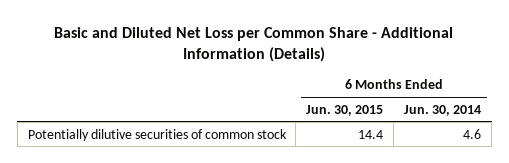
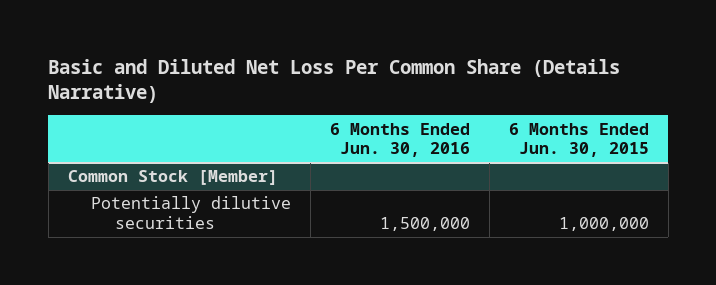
[54,27,454,63] Basic and Diluted Net Loss per Common Share - Additional Information (Details) -> [48,58,621,103] Basic and Diluted Net Loss Per Common Share (Details Narrative)
[404,104,482,116] Jun. 30, 2014 -> none
none -> [330,122,471,158] 6 Months Ended Jun. 30, 2016
none -> [67,170,278,186] Common Stock [Member]
[27,128,287,141] Potentially dilutive securities of common stock -> [91,196,292,230] Potentially dilutive securities
[358,129,384,139] 14.4 -> [558,217,649,232] 1,000,000

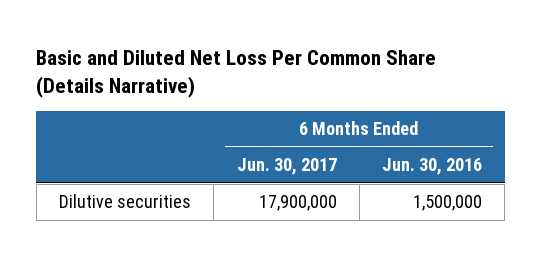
[508,122,649,158] 6 Months Ended Jun. 30, 2015 -> none
none -> [236,158,337,176] Jun. 30, 2017
[67,170,278,186] Common Stock [Member] -> none
[91,196,292,230] Potentially dilutive securities -> [59,194,192,209] Dilutive securities

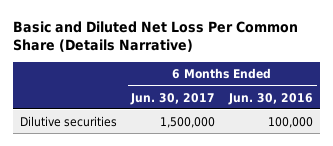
[258,195,337,212] 17,900,000 -> [160,116,216,128] 1,500,000
[413,195,483,212] 1,500,000 -> [268,116,314,128] 100,000

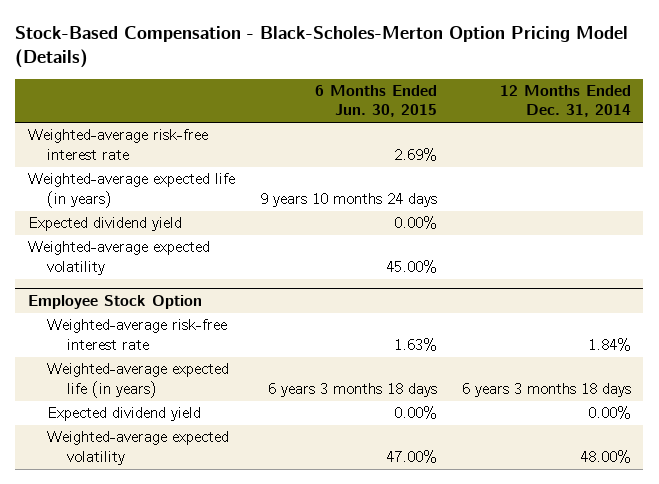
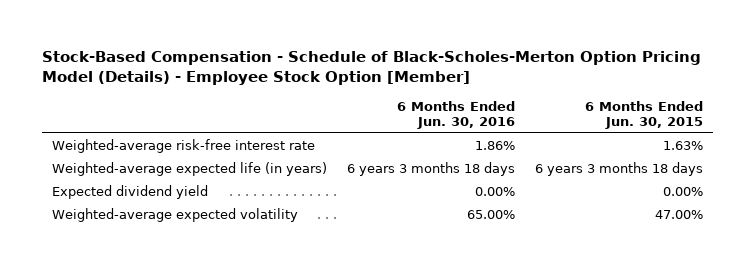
[15,26,629,69] Stock-Based Compensation - Black-Scholes-Merton Option Pricing Model (Details) -> [42,51,702,86] Stock-Based Compensation - Schedule of Black-Scholes-Merton Option Pricing Model (Details) - Employee Stock Option [Member]
[499,85,631,118] 12 Months Ended Dec. 31, 2014 -> none
none -> [397,101,516,130] 6 Months Ended Jun. 30, 2016
[27,129,208,160] Weighted-average risk-free interest rate -> none
[27,173,235,208] Weighted-average expected life (in years) -> none
[27,217,182,232] Expected dividend yield -> none
[27,241,210,275] Weighted-average expected volatility -> none
[27,295,202,310] Employee Stock Option -> none

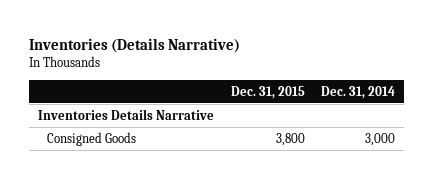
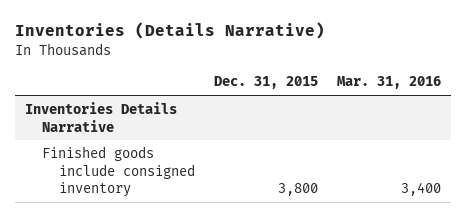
[321,85,396,99] Dec. 31, 2014 -> none
none -> [337,76,442,90] Mar. 31, 2016
[47,131,137,146] Consigned Goods -> [41,146,195,197] Finished goods include consigned inventory

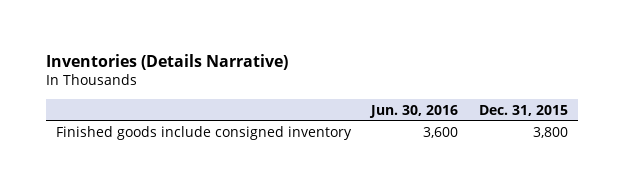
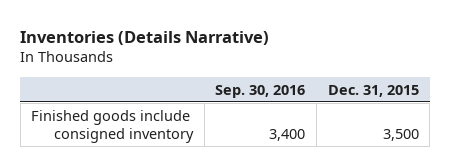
[369,104,459,118] Jun. 30, 2016 -> none
none -> [215,84,306,98] Sep. 30, 2016
[532,126,568,138] 3,800 -> [382,129,419,142] 3,500

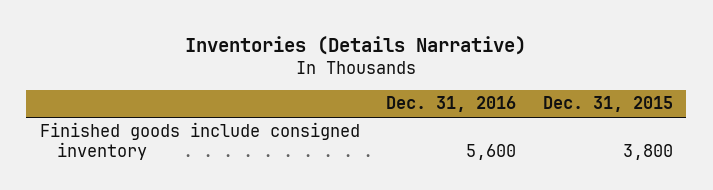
[215,84,306,98] Sep. 30, 2016 -> none
none -> [386,96,517,113] Dec. 31, 2016
[382,129,419,142] 3,500 -> [623,143,674,160] 3,800

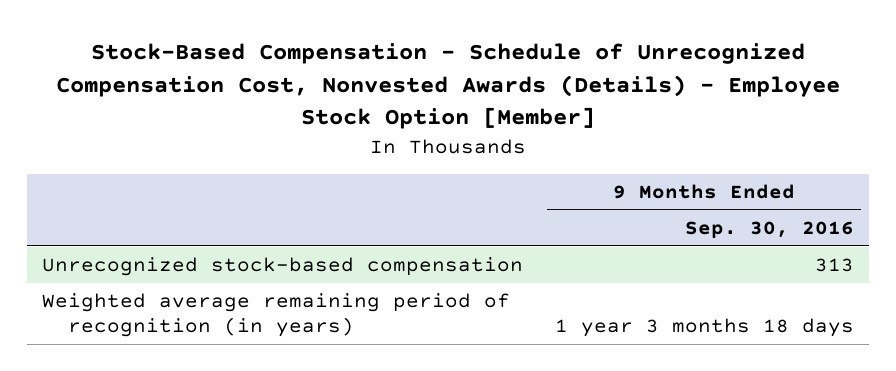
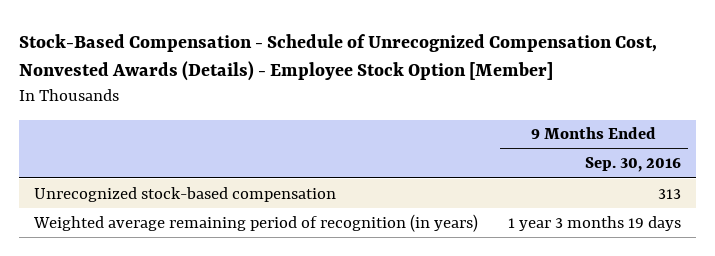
[554,318,854,338] 1 year 3 months 18 days -> [507,215,681,231] 1 year 3 months 19 days

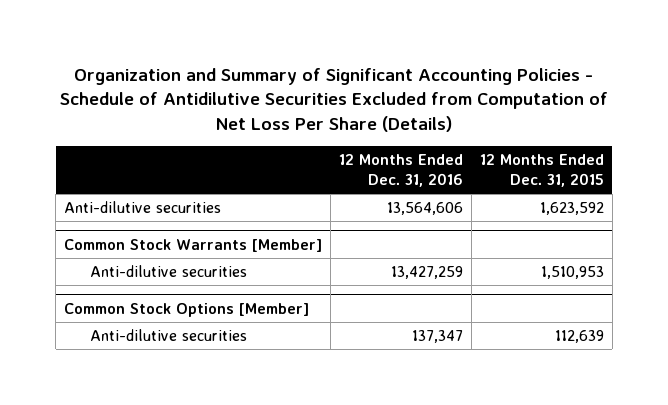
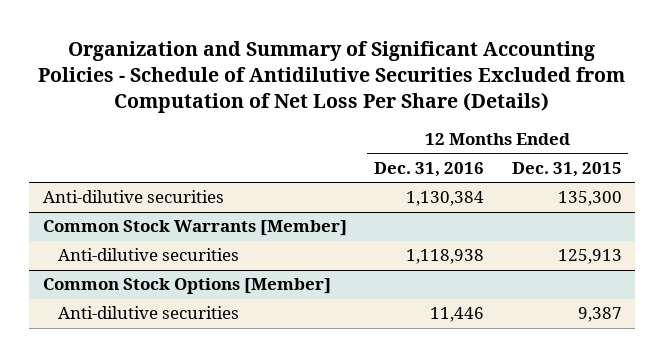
[387,202,464,216] 13,564,606 -> [406,191,485,207] 1,130,384
[539,202,604,216] 1,623,592 -> [557,191,622,207] 135,300
[391,266,464,280] 13,427,259 -> [406,249,485,265] 1,118,938
[540,266,604,280] 1,510,953 -> [557,249,622,265] 125,913
[412,330,464,344] 137,347 -> [430,307,485,323] 11,446
[554,330,604,344] 112,639 -> [577,307,622,323] 9,387

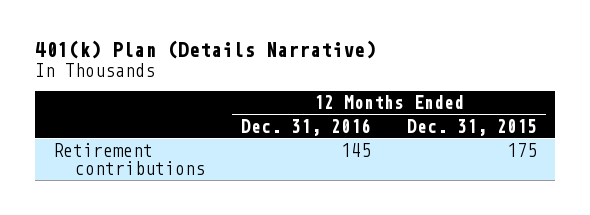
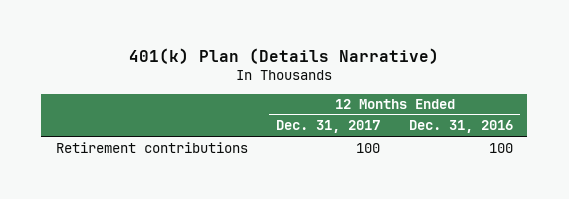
[407,118,538,136] Dec. 31, 2015 -> none
none -> [276,120,381,134] Dec. 31, 2017
[341,143,372,158] 145 -> [489,142,514,153] 100

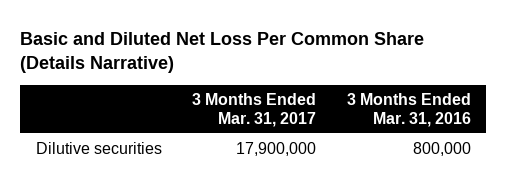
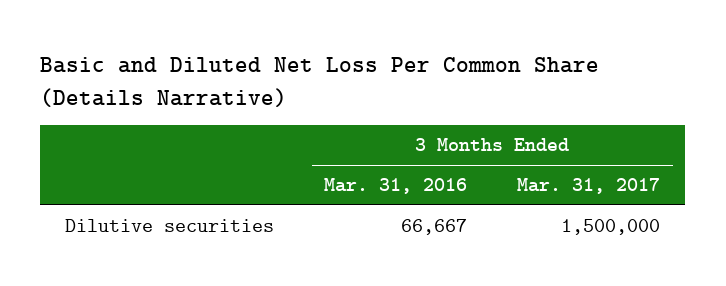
[236,141,317,156] 17,900,000 -> [561,219,661,236] 1,500,000
[413,141,472,156] 800,000 -> [401,219,468,236] 66,667

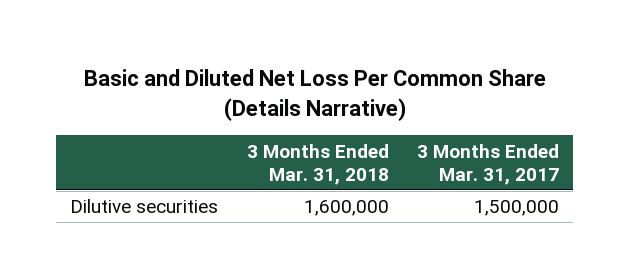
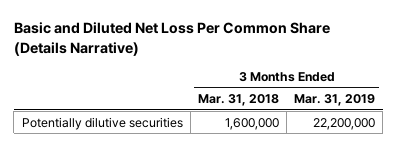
[416,143,559,186] 3 Months Ended Mar. 31, 2017 -> none
none -> [294,93,376,106] Mar. 31, 2019
[70,199,219,214] Dilutive securities -> [21,116,183,130] Potentially dilutive securities

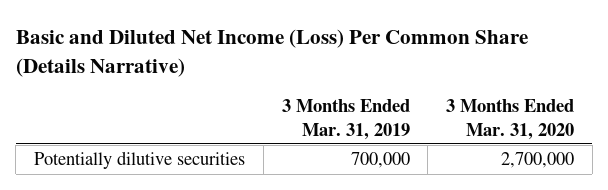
[13,22,330,56] Basic and Diluted Net Loss Per Common Share (Details Narrative) -> [15,29,528,78] Basic and Diluted Net Income (Loss) Per Common Share (Details Narrative)
[197,93,279,106] Mar. 31, 2018 -> none
none -> [446,99,575,140] 3 Months Ended Mar. 31, 2020
[313,117,376,130] 22,200,000 -> [350,152,410,169] 700,000

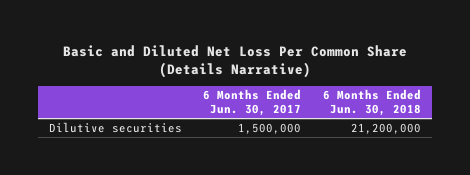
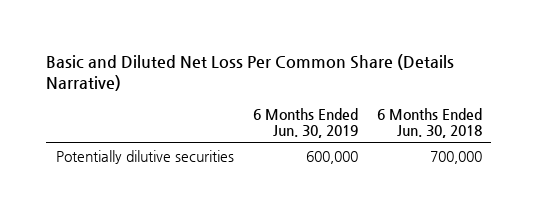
[203,88,302,117] 6 Months Ended Jun. 30, 2017 -> none
none -> [252,108,358,138] 6 Months Ended Jun. 30, 2019
[48,122,182,134] Dilutive securities -> [55,150,234,165] Potentially dilutive securities
[350,123,421,135] 21,200,000 -> [429,151,482,165] 700,000

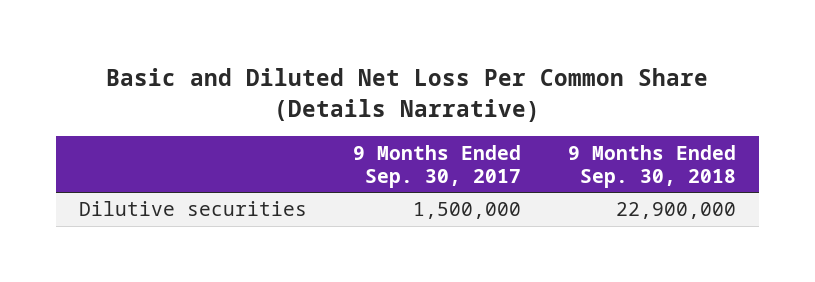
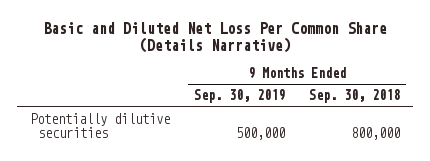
[353,144,522,189] 9 Months Ended Sep. 30, 2017 -> none
none -> [194,89,286,104] Sep. 30, 2019
[78,201,307,217] Dilutive securities -> [29,113,170,138] Potentially dilutive securities
[615,202,736,220] 22,900,000 -> [351,126,401,140] 800,000

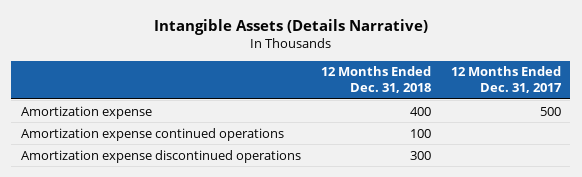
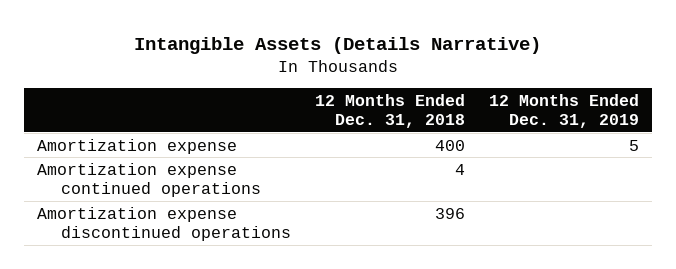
[450,66,562,94] 12 Months Ended Dec. 31, 2017 -> none
none -> [489,93,640,128] 12 Months Ended Dec. 31, 2019
[409,128,431,138] 100 -> [454,163,465,175] 4
[409,150,431,160] 300 -> [434,207,465,219] 396

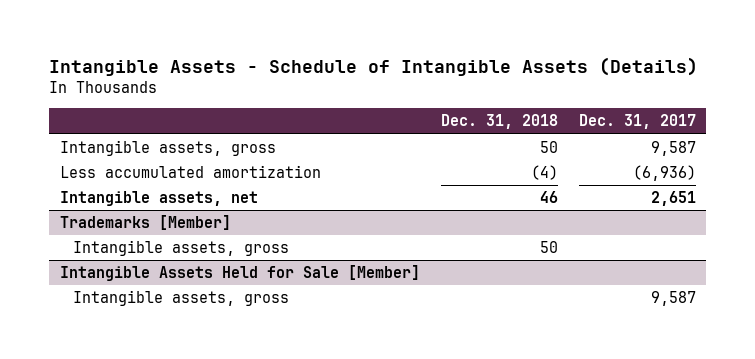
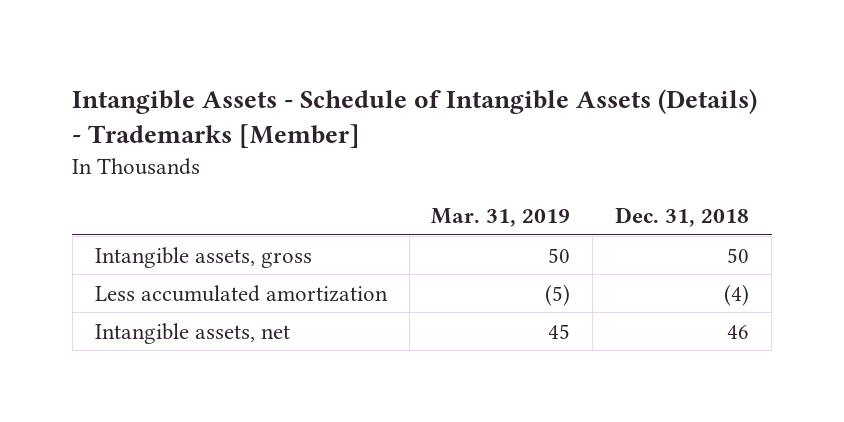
[49,56,699,76] Intangible Assets - Schedule of Intangible Assets (Details) -> [72,88,758,149] Intangible Assets - Schedule of Intangible Assets (Details) - Trademarks [Member]
[578,114,696,130] Dec. 31, 2017 -> none
none -> [431,208,571,228] Mar. 31, 2019
[59,215,231,231] Trademarks [Member] -> none
[72,240,289,257] Intangible assets, gross -> none
[59,265,420,282] Intangible Assets Held for Sale [Member] -> none
[72,290,289,307] Intangible assets, gross -> none

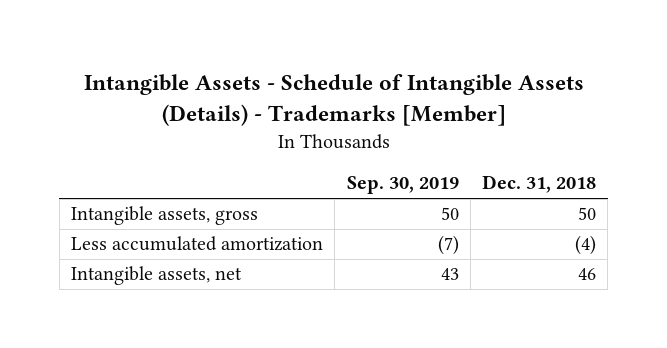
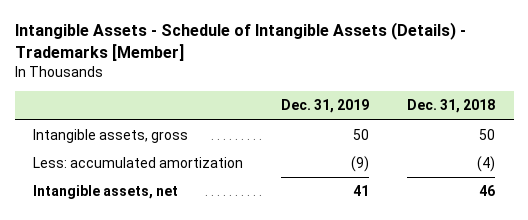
[346,176,459,195] Sep. 30, 2019 -> none
none -> [281,99,370,114] Dec. 31, 2019
[71,236,324,252] Less accumulated amortization -> [33,157,244,169] Less: accumulated amortization

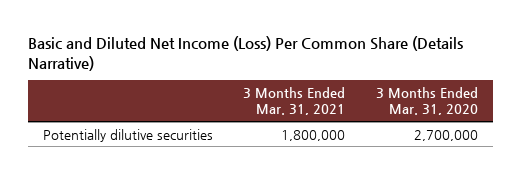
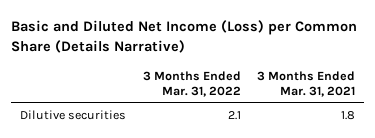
[27,35,463,71] Basic and Diluted Net Income (Loss) Per Common Share (Details Narrative) -> [11,20,358,53] Basic and Diluted Net Income (Loss) per Common Share (Details Narrative)
[375,87,478,116] 3 Months Ended Mar. 31, 2020 -> none
none -> [142,70,241,97] 3 Months Ended Mar. 31, 2022
[42,128,213,142] Potentially dilutive securities -> [19,109,126,120] Dilutive securities
[281,129,346,141] 1,800,000 -> [341,110,356,120] 1.8

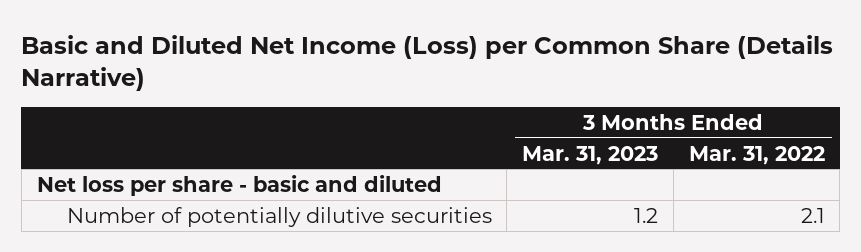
[257,70,356,97] 3 Months Ended Mar. 31, 2021 -> none
none -> [522,145,659,165] Mar. 31, 2023
none -> [36,174,442,196] Net loss per share - basic and diluted
[19,109,126,120] Dilutive securities -> [66,206,492,227] Number of potentially dilutive securities

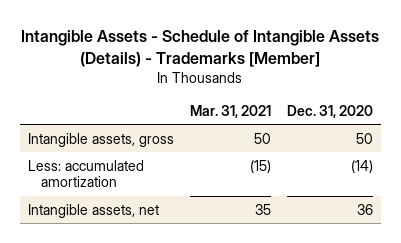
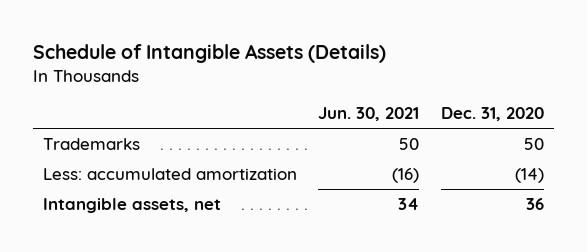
[21,29,380,67] Intangible Assets - Schedule of Intangible Assets (Details) - Trademarks [Member] -> [32,43,386,63] Schedule of Intangible Assets (Details)
[189,104,271,118] Mar. 31, 2021 -> none
none -> [318,107,420,122] Jun. 30, 2021
[27,132,174,147] Intangible assets, gross -> [43,137,141,150] Trademarks

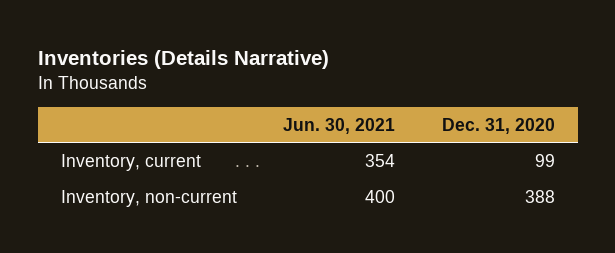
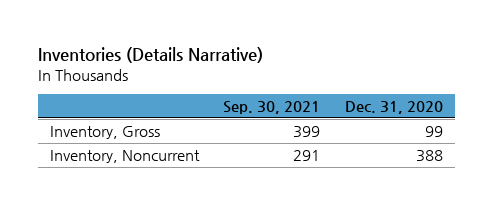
[283,117,396,134] Jun. 30, 2021 -> none
none -> [223,100,321,114] Sep. 30, 2021
[60,154,201,172] Inventory, current -> [50,125,161,139] Inventory, Gross
[60,190,237,208] Inventory, non-current -> [50,149,201,163] Inventory, Noncurrent

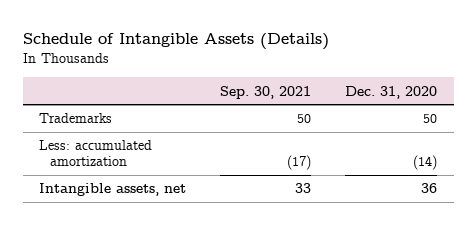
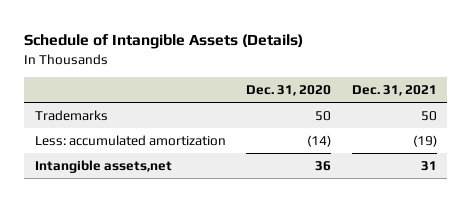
[220,85,312,99] Sep. 30, 2021 -> none
none -> [352,85,438,97] Dec. 31, 2021
[39,183,187,197] Intangible assets, net -> [34,160,172,174] Intangible assets,net

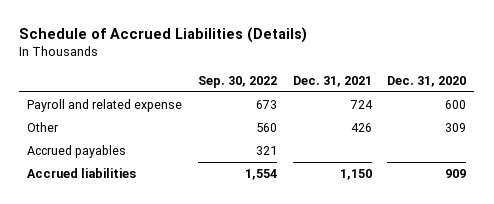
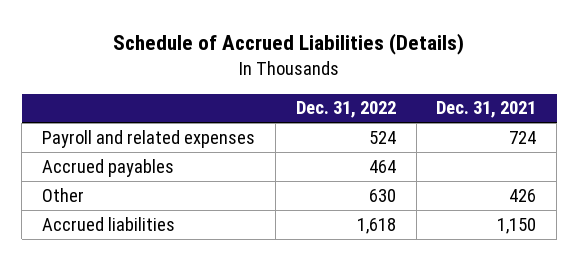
[197,75,277,88] Sep. 30, 2022 -> none
[387,75,467,87] Dec. 31, 2020 -> none
none -> [295,101,396,119] Dec. 31, 2022
[27,99,183,113] Payroll and related expense -> [42,129,256,148] Payroll and related expenses
[27,122,60,133] Other -> [42,187,85,202] Other

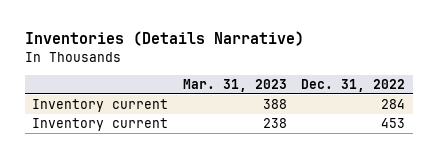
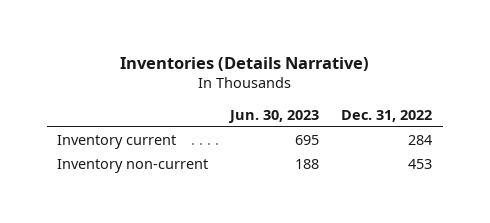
[182,78,287,92] Mar. 31, 2023 -> none
none -> [228,109,320,123] Jun. 30, 2023
[31,118,168,132] Inventory current -> [57,159,209,174] Inventory non-current

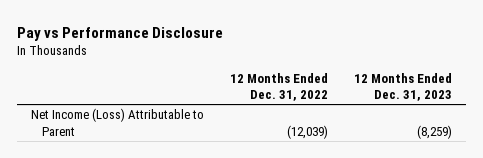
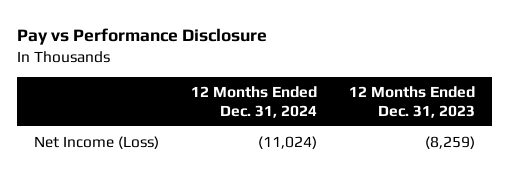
[229,72,328,101] 12 Months Ended Dec. 31, 2022 -> none
none -> [190,86,317,119] 12 Months Ended Dec. 31, 2024
[30,108,204,136] Net Income (Loss) Attributable to Parent -> [33,135,159,149] Net Income (Loss)

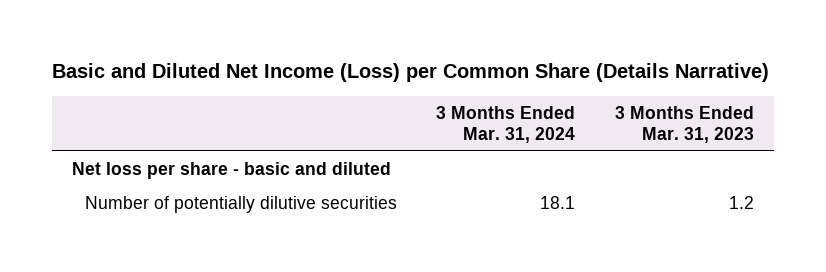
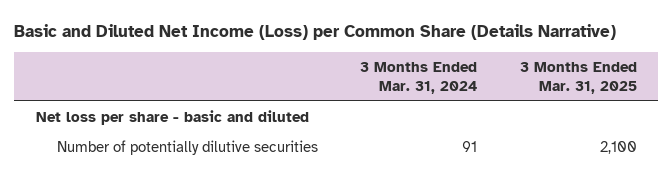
[615,105,755,143] 3 Months Ended Mar. 31, 2023 -> none
none -> [519,61,637,94] 3 Months Ended Mar. 31, 2025
[540,196,576,210] 18.1 -> [462,141,478,153] 91

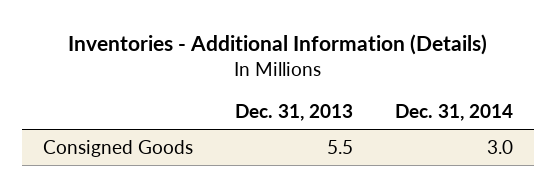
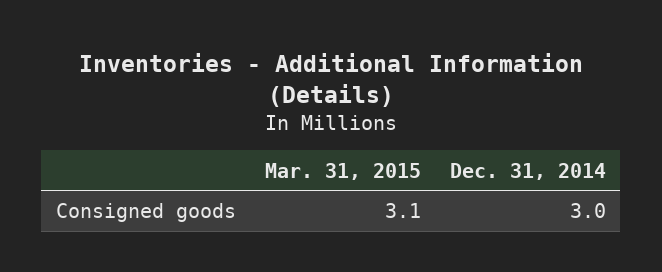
[234,104,353,122] Dec. 31, 2013 -> none
none -> [264,162,421,180] Mar. 31, 2015
[43,140,194,158] Consigned Goods -> [55,203,236,223] Consigned goods

